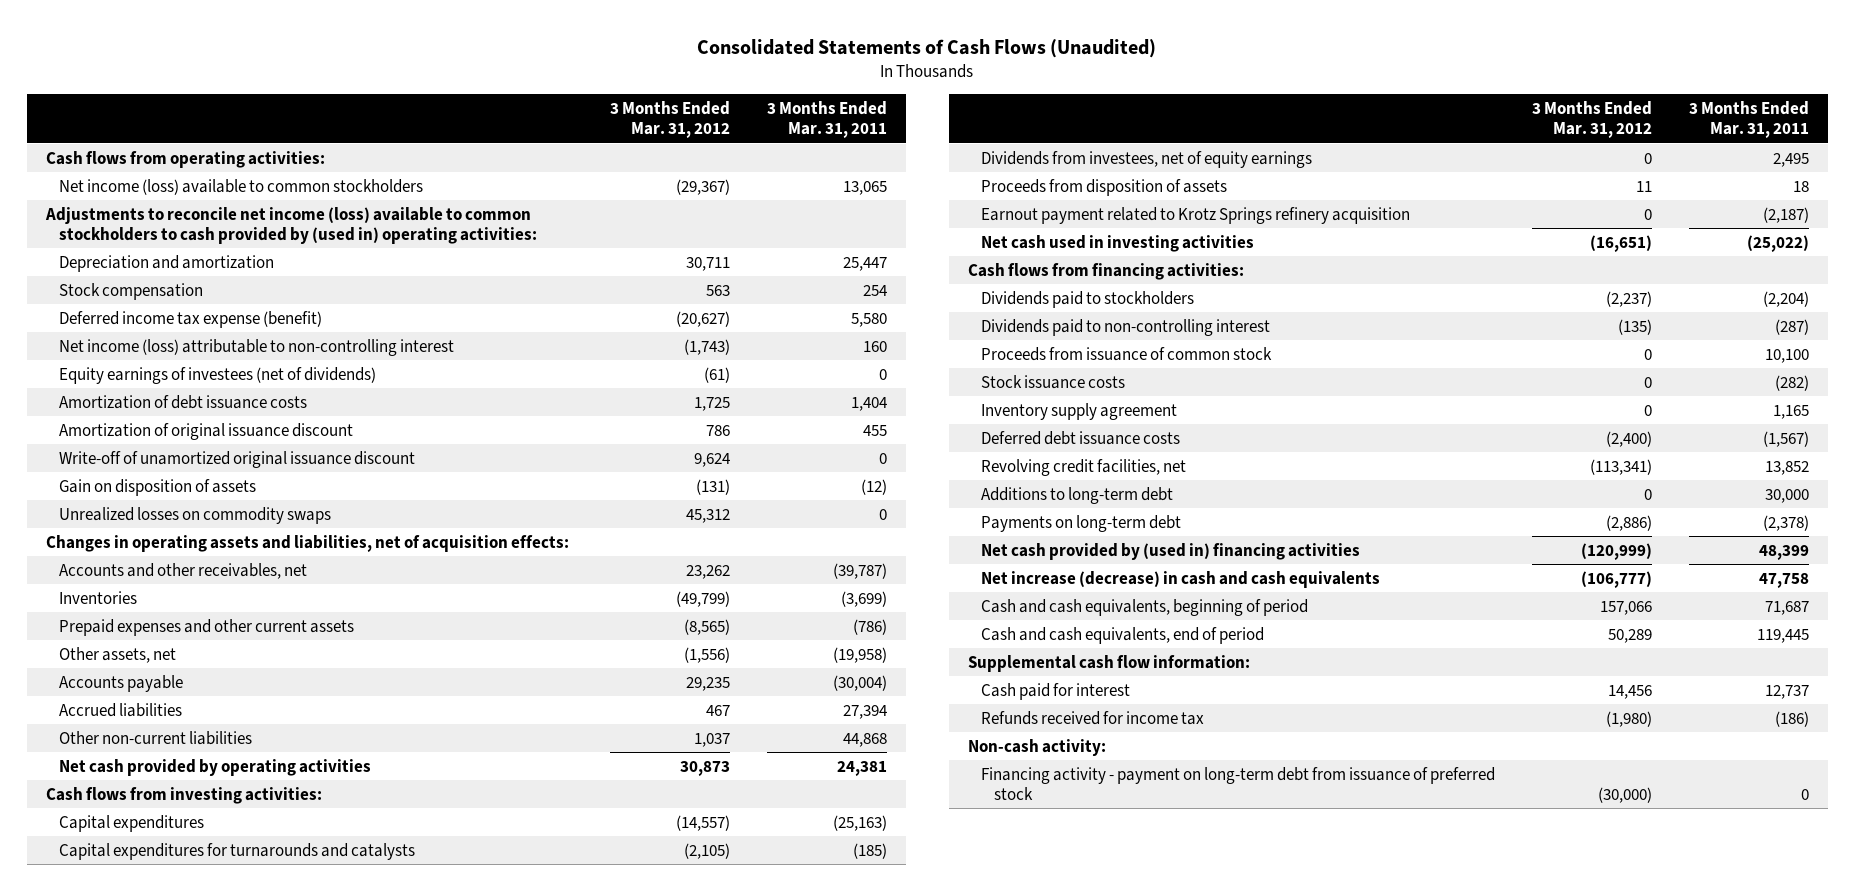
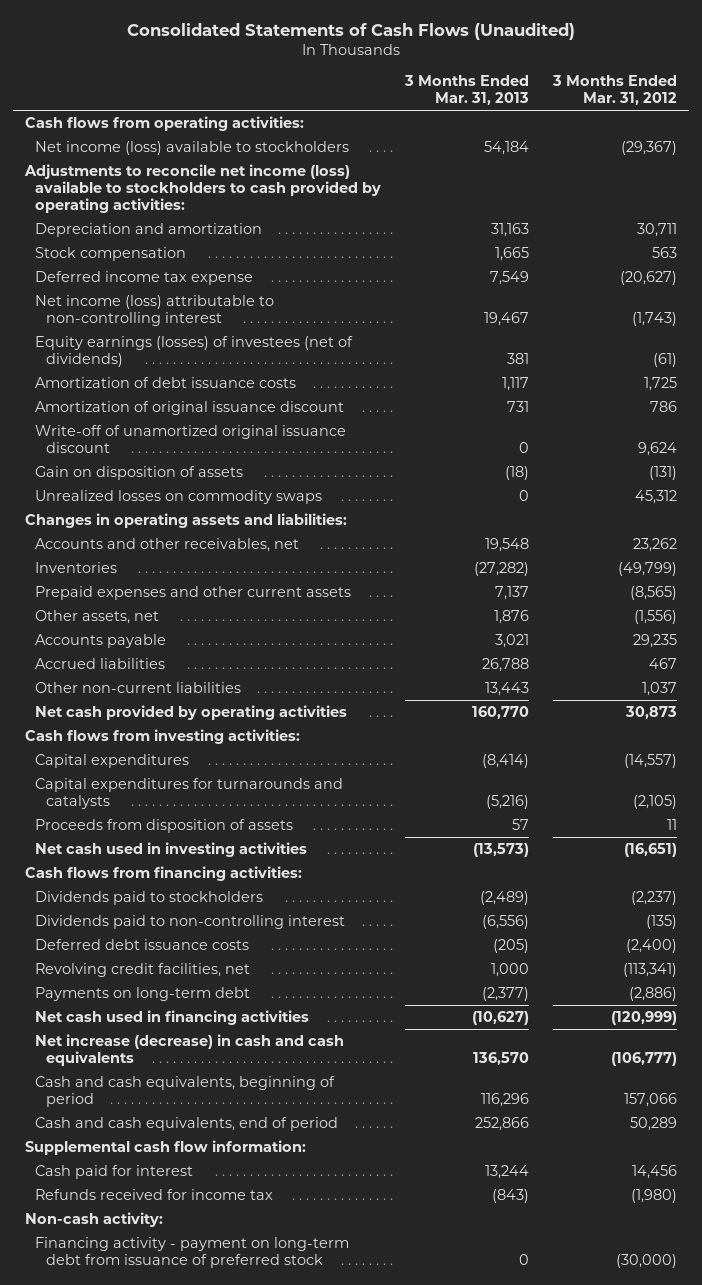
[767,100,888,139] 3 Months Ended Mar. 31, 2011 -> none
none -> [404,75,530,106] 3 Months Ended Mar. 31, 2013
[58,178,423,195] Net income (loss) available to common stockholders -> [35,140,350,155] Net income (loss) available to stockholders
[44,206,537,245] Adjustments to reconcile net income (loss) available to common stockholders to cash provided by (used in) operating activities: -> [24,163,382,214] Adjustments to reconcile net income (loss) available to stockholders to cash provided by operating activities:
[58,310,322,328] Deferred income tax expense (benefit) -> [35,270,254,285] Deferred income tax expense
[58,366,376,384] Equity earnings of investees (net of dividends) -> [35,335,354,368] Equity earnings (losses) of investees (net of dividends)
[45,534,569,552] Changes in operating assets and liabilities, net of acquisition effects: -> [25,512,348,528] Changes in operating assets and liabilities:
[980,150,1312,168] Dividends from investees, net of equity earnings -> none
[980,206,1410,224] Earnout payment related to Krotz Springs refinery acquisition -> none
[980,346,1272,361] Proceeds from issuance of common stock -> none
[980,374,1125,389] Stock issuance costs -> none
[980,402,1177,420] Inventory supply agreement -> none
[980,486,1173,504] Additions to long-term debt -> none
[980,542,1360,560] Net cash provided by (used in) financing activities -> [35,1009,310,1025] Net cash used in financing activities

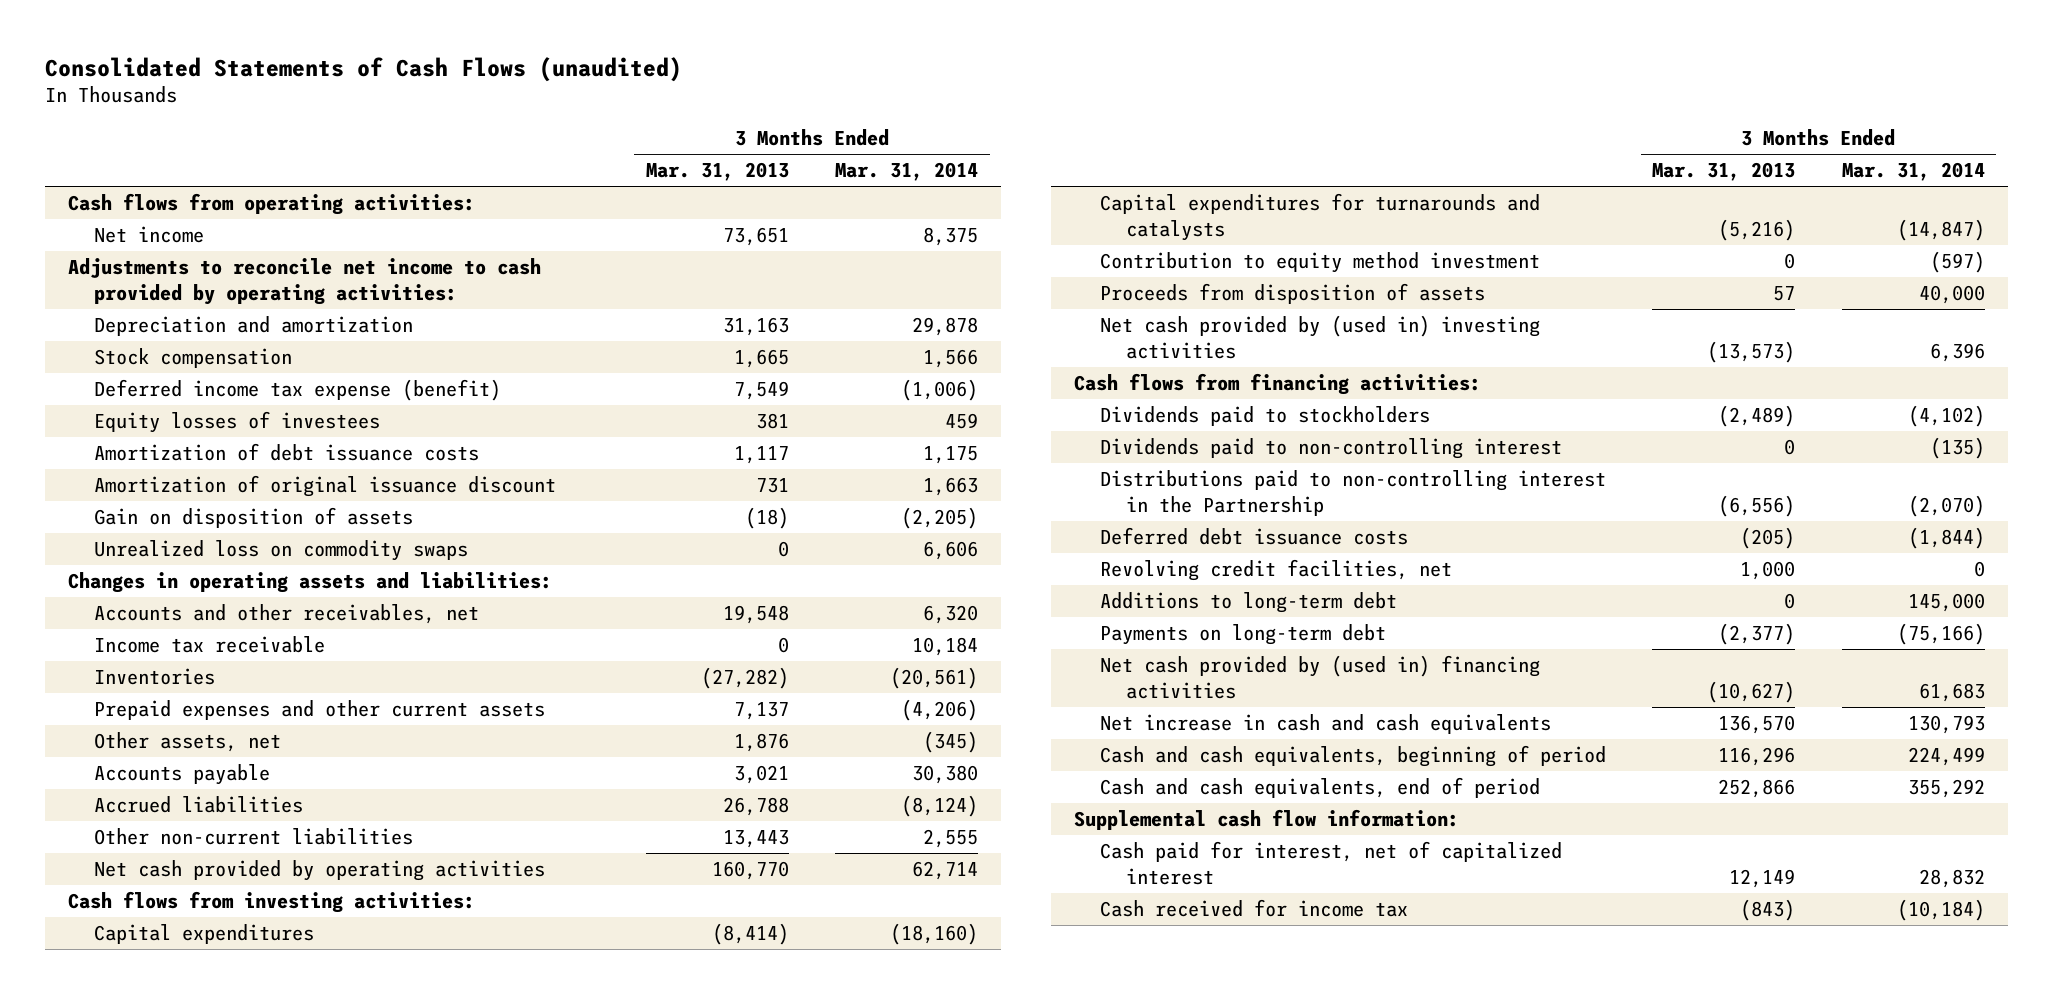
[126,22,575,40] Consolidated Statements of Cash Flows (Unaudited) -> [44,56,682,82] Consolidated Statements of Cash Flows (unaudited)
[551,75,677,106] 3 Months Ended Mar. 31, 2012 -> none
none -> [835,162,979,182] Mar. 31, 2014
[35,140,350,155] Net income (loss) available to stockholders -> none
none -> [93,225,204,243] Net income
[24,163,382,214] Adjustments to reconcile net income (loss) available to stockholders to cash provided by operating activities: -> [67,257,541,305] Adjustments to reconcile net income to cash provided by operating activities:
[35,294,275,327] Net income (loss) attributable to non-controlling interest -> none
[35,270,254,285] Deferred income tax expense -> [93,378,501,401] Deferred income tax expense (benefit)
[35,335,354,368] Equity earnings (losses) of investees (net of dividends) -> [93,410,380,433] Equity losses of investees
[35,424,347,454] Write-off of unamortized original issuance discount -> none
[35,489,323,504] Unrealized losses on commodity swaps -> [93,539,468,561] Unrealized loss on commodity swaps
none -> [93,635,325,653] Income tax receivable
none -> [1100,251,1541,273] Contribution to equity method investment
[35,841,308,857] Net cash used in investing activities -> [1100,314,1541,359] Net cash provided by (used in) investing activities
[482,914,530,929] (6,556) -> [1784,438,1796,455] 0
none -> [1100,469,1607,516] Distributions paid to non-controlling interest in the Partnership
none -> [1100,591,1398,613] Additions to long-term debt
[35,1009,310,1025] Net cash used in financing activities -> [1100,654,1541,699] Net cash provided by (used in) financing activities
[35,1033,345,1067] Net increase (decrease) in cash and cash equivalents -> [1100,713,1552,734] Net increase in cash and cash equivalents
[25,1211,164,1227] Non-cash activity: -> none
[35,1236,350,1269] Financing activity - payment on long-term debt from issuance of preferred stock -> none
[35,1164,194,1179] Cash paid for interest -> [1100,840,1563,885] Cash paid for interest, net of capitalized interest
[485,1164,530,1179] 13,244 -> [1729,868,1796,888] 12,149
[35,1188,274,1200] Refunds received for income tax -> [1100,898,1409,917] Cash received for income tax

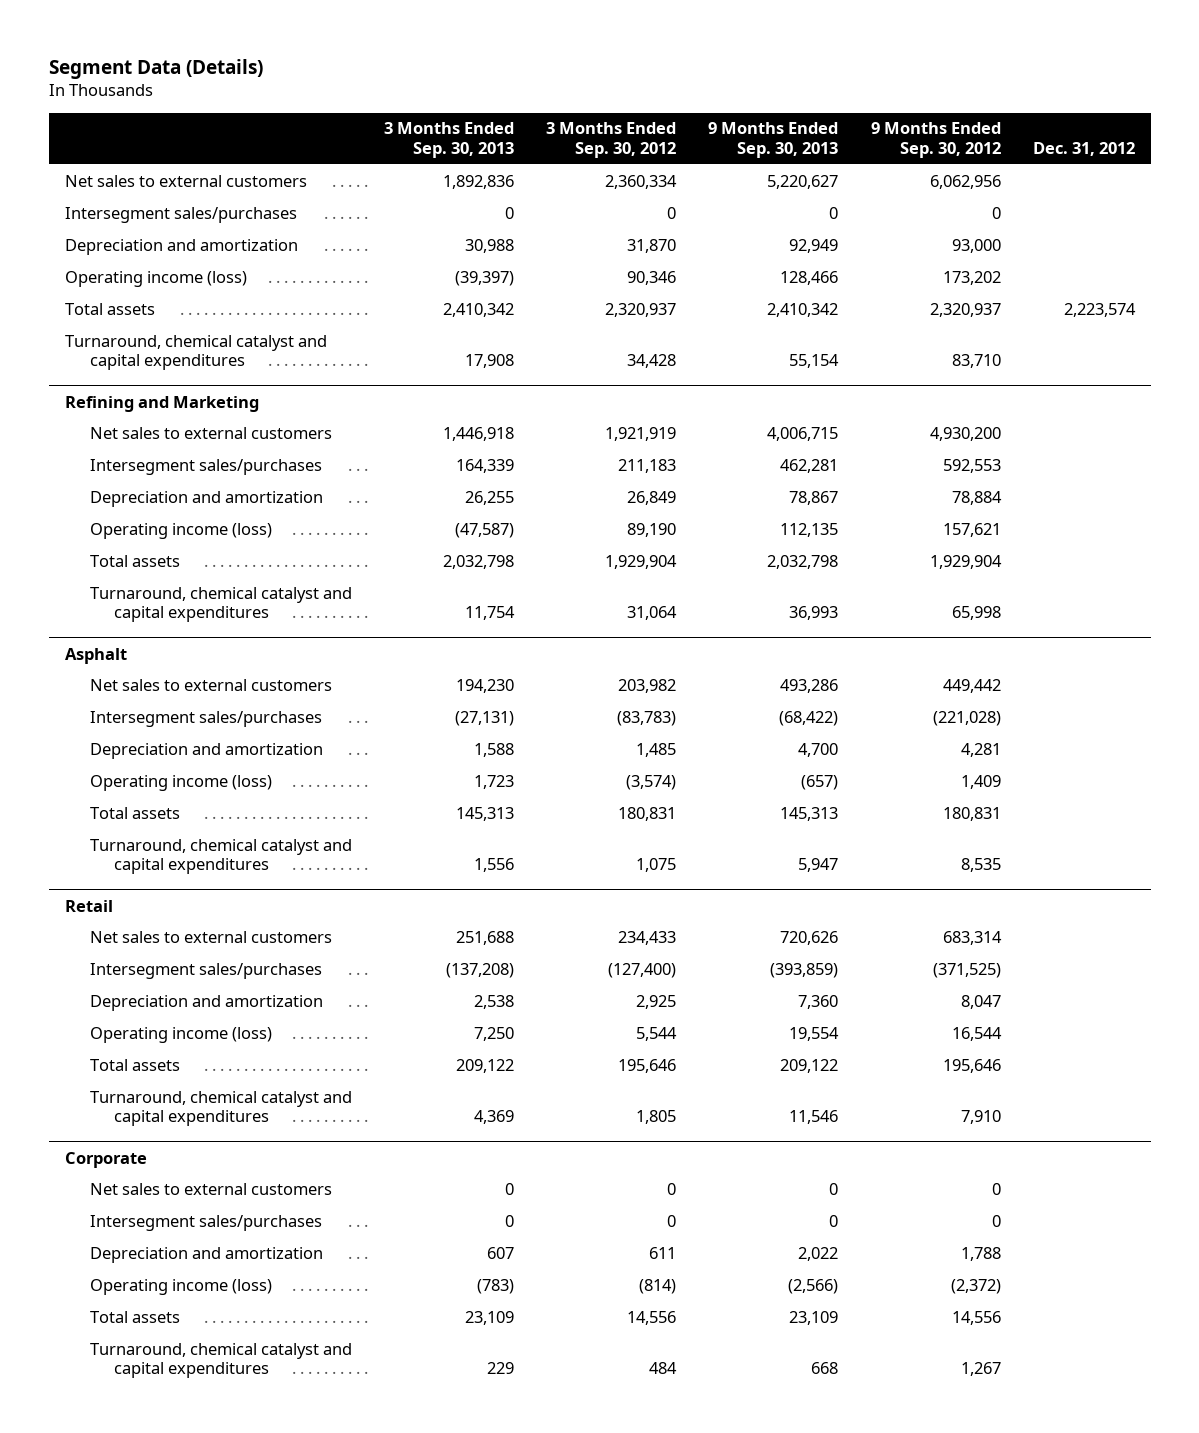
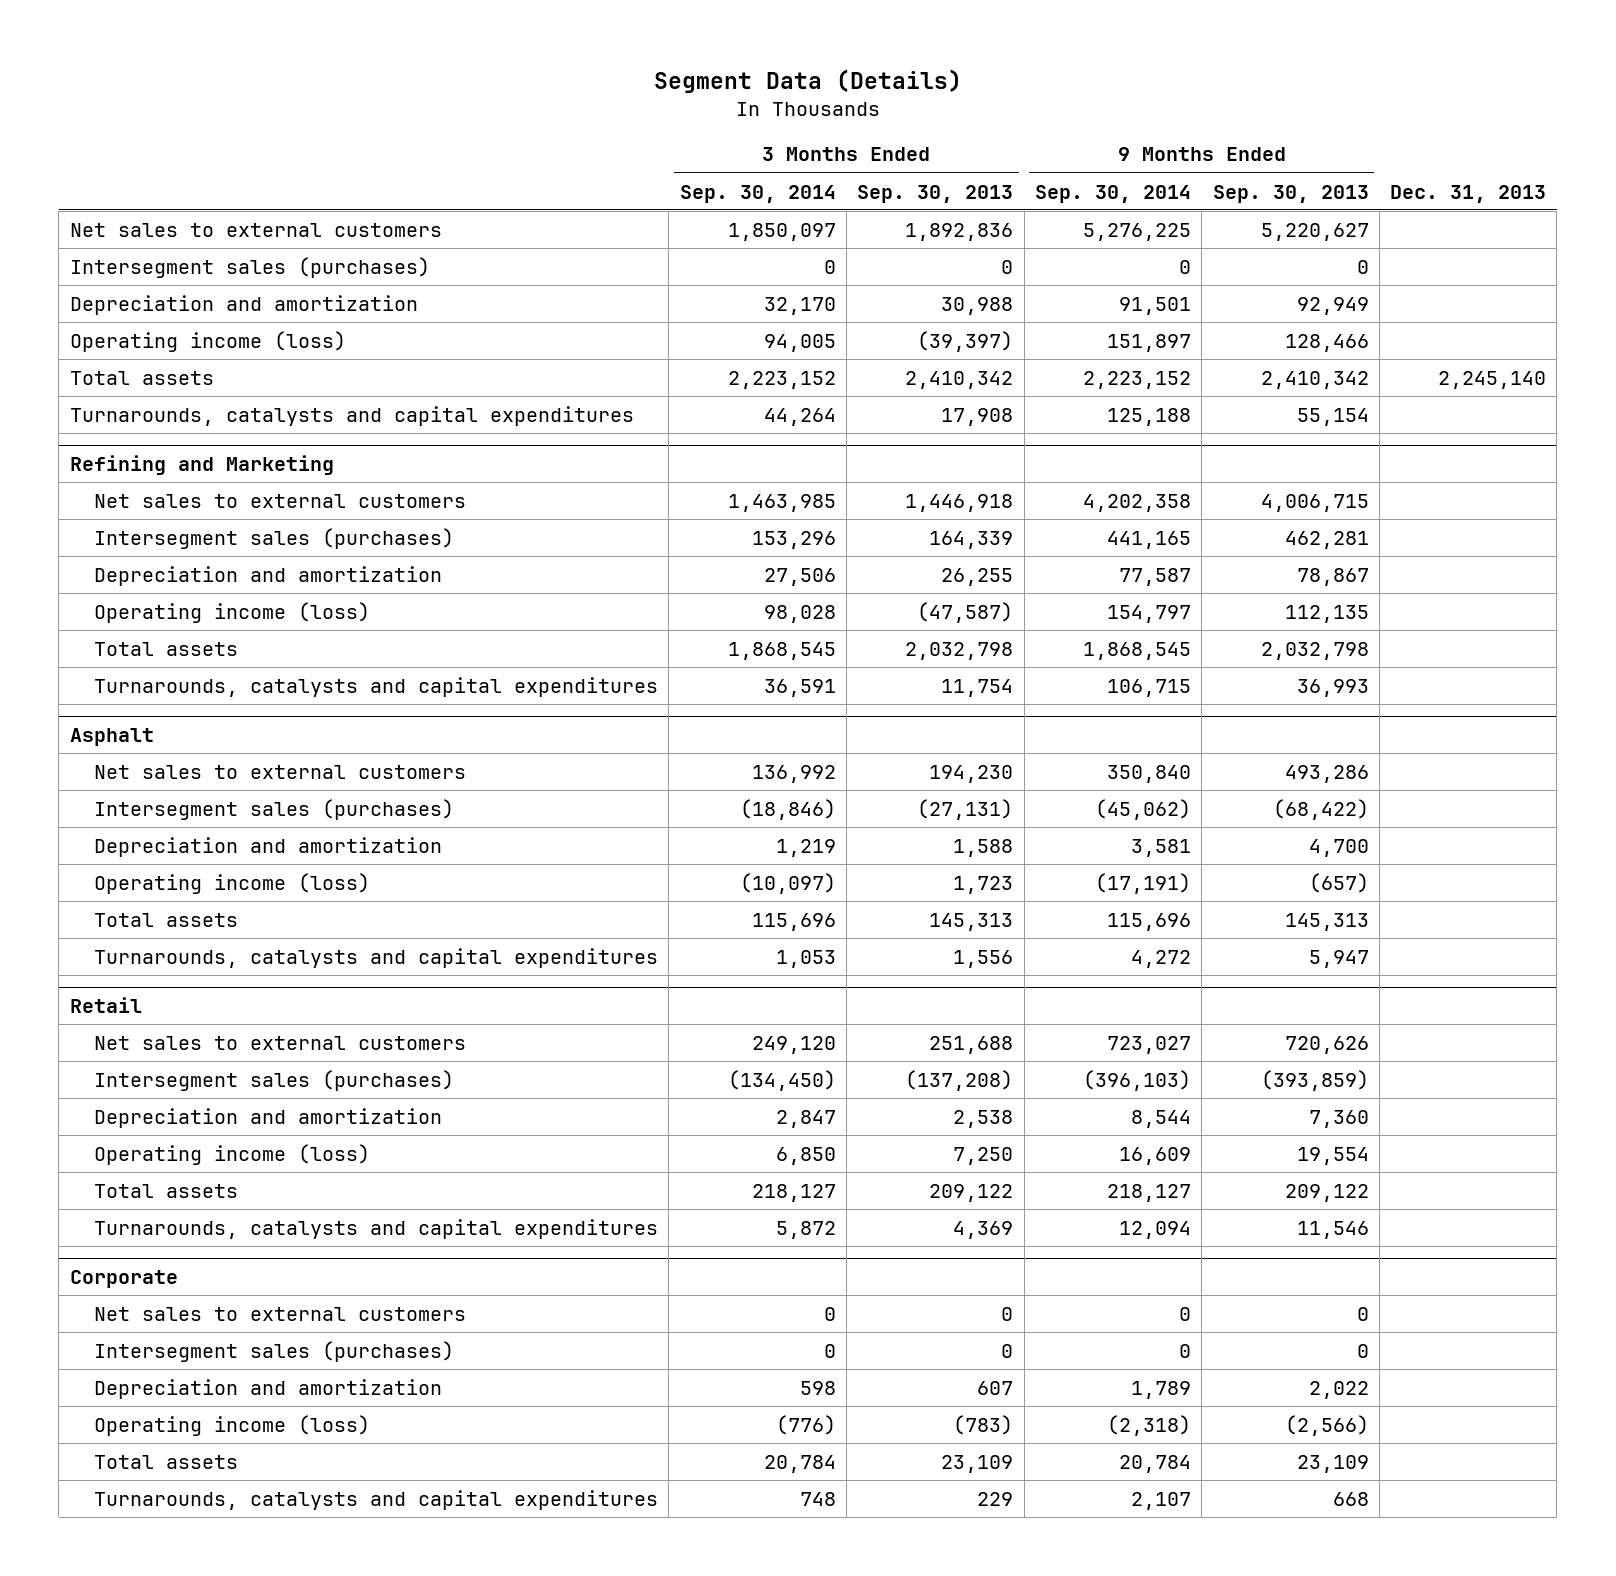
[546,122,677,158] 3 Months Ended Sep. 30, 2012 -> none
[870,122,1001,158] 9 Months Ended Sep. 30, 2012 -> none
[1032,141,1135,156] Dec. 31, 2012 -> none
none -> [679,184,836,203] Sep. 30, 2014
none -> [1034,184,1191,203] Sep. 30, 2014
none -> [1390,184,1547,203] Dec. 31, 2013
[64,206,297,223] Intersegment sales/purchases -> [69,256,430,278] Intersegment sales (purchases)
[64,334,327,371] Turnaround, chemical catalyst and capital expenditures -> [69,405,634,426] Turnarounds, catalysts and capital expenditures
[89,458,322,475] Intersegment sales/purchases -> [94,527,455,549] Intersegment sales (purchases)
[89,586,352,623] Turnaround, chemical catalyst and capital expenditures -> [94,676,659,697] Turnarounds, catalysts and capital expenditures
[89,710,322,727] Intersegment sales/purchases -> [94,798,455,820] Intersegment sales (purchases)
[89,838,352,875] Turnaround, chemical catalyst and capital expenditures -> [94,947,659,968] Turnarounds, catalysts and capital expenditures
[89,962,322,979] Intersegment sales/purchases -> [94,1069,455,1091] Intersegment sales (purchases)
[89,1090,352,1127] Turnaround, chemical catalyst and capital expenditures -> [94,1218,659,1239] Turnarounds, catalysts and capital expenditures
[89,1214,322,1231] Intersegment sales/purchases -> [94,1340,455,1362] Intersegment sales (purchases)
[89,1342,352,1379] Turnaround, chemical catalyst and capital expenditures -> [94,1489,659,1510] Turnarounds, catalysts and capital expenditures

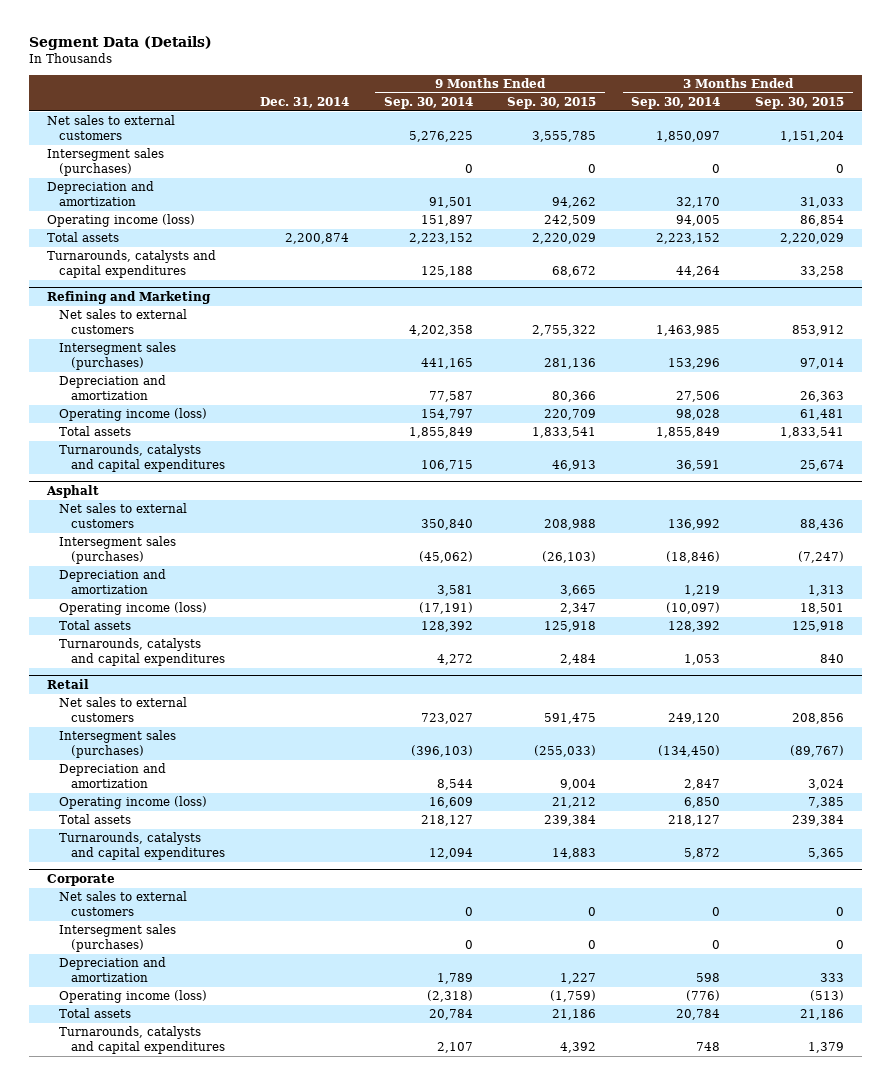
[857,184,1014,203] Sep. 30, 2013 -> none
[1212,184,1369,203] Sep. 30, 2013 -> none
[1390,184,1547,203] Dec. 31, 2013 -> none
none -> [259,97,349,109] Dec. 31, 2014
none -> [507,97,597,110] Sep. 30, 2015
none -> [755,97,845,110] Sep. 30, 2015
[727,641,836,660] 1,868,545 -> [656,427,721,439] 1,855,849
[1082,641,1191,660] 1,868,545 -> [408,427,473,439] 1,855,849
[751,912,836,931] 115,696 -> [668,621,721,633] 128,392
[1106,912,1191,931] 115,696 -> [420,621,473,633] 128,392

